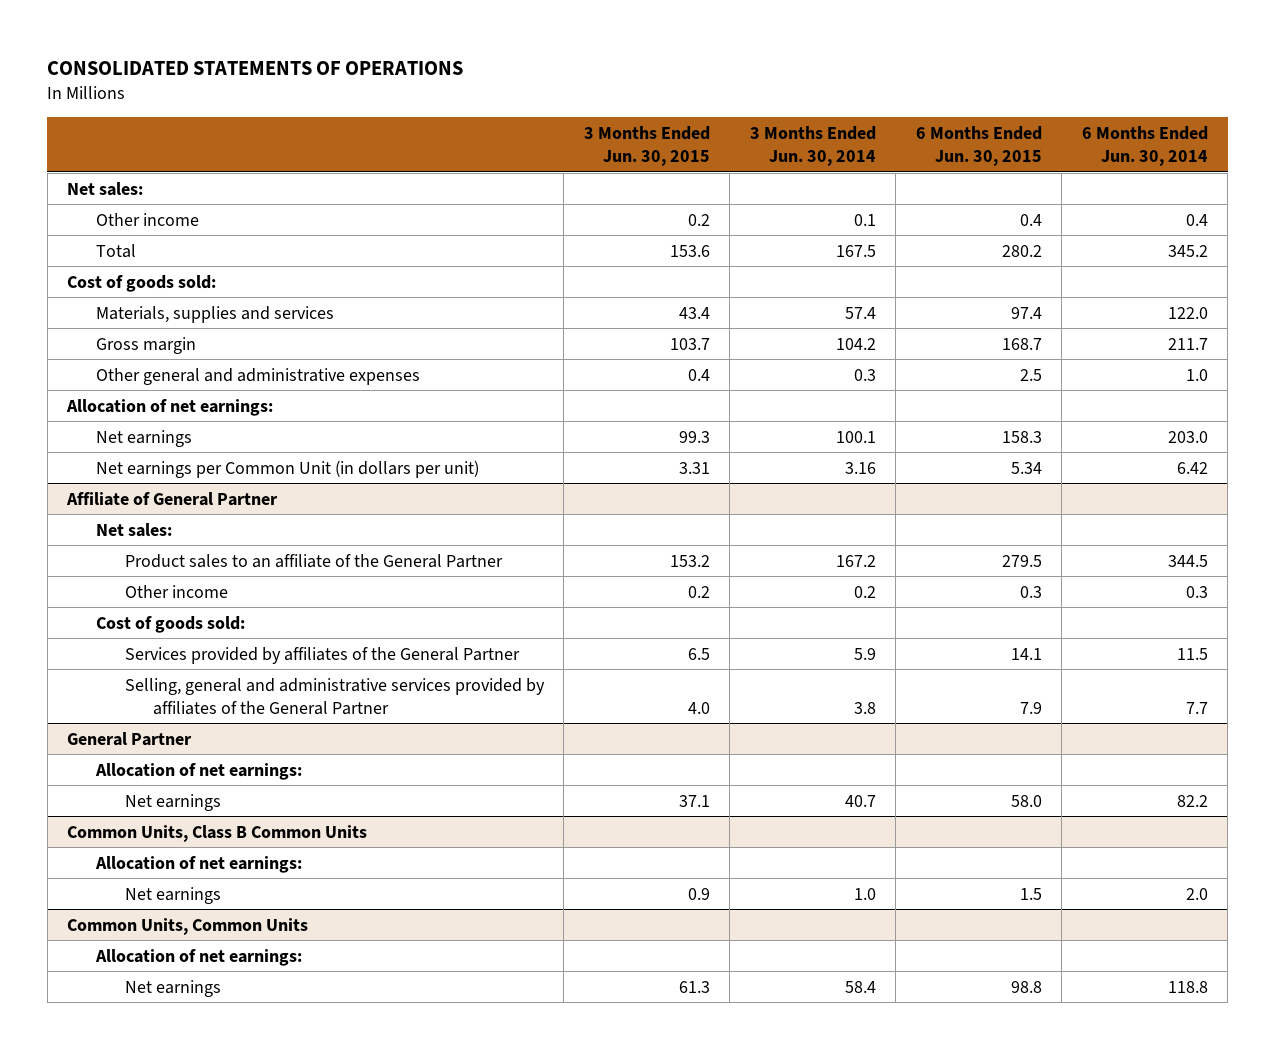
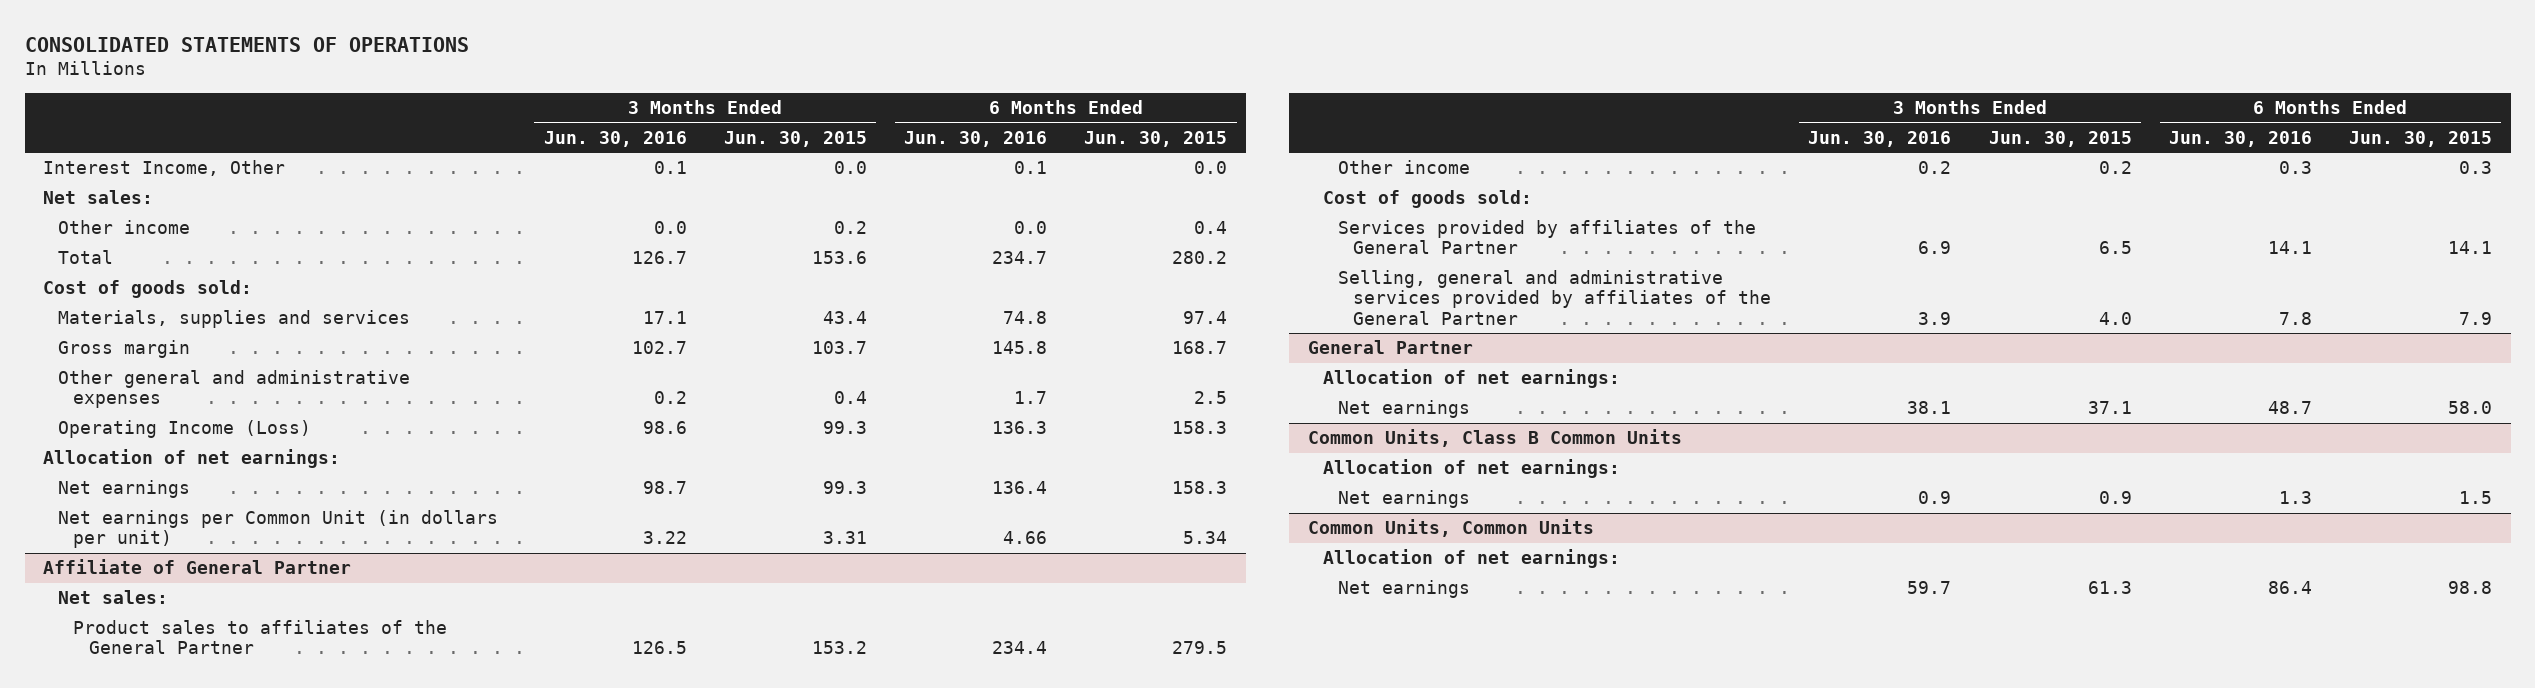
[749,125,876,166] 3 Months Ended Jun. 30, 2014 -> none
[1081,125,1208,166] 6 Months Ended Jun. 30, 2014 -> none
none -> [543,130,687,147] Jun. 30, 2016
none -> [904,130,1048,147] Jun. 30, 2016
none -> [43,160,286,177] Interest Income, Other
none -> [58,420,312,439] Operating Income (Loss)
[124,553,503,568] Product sales to an affiliate of the General Partner -> [73,620,448,655] Product sales to affiliates of the General Partner

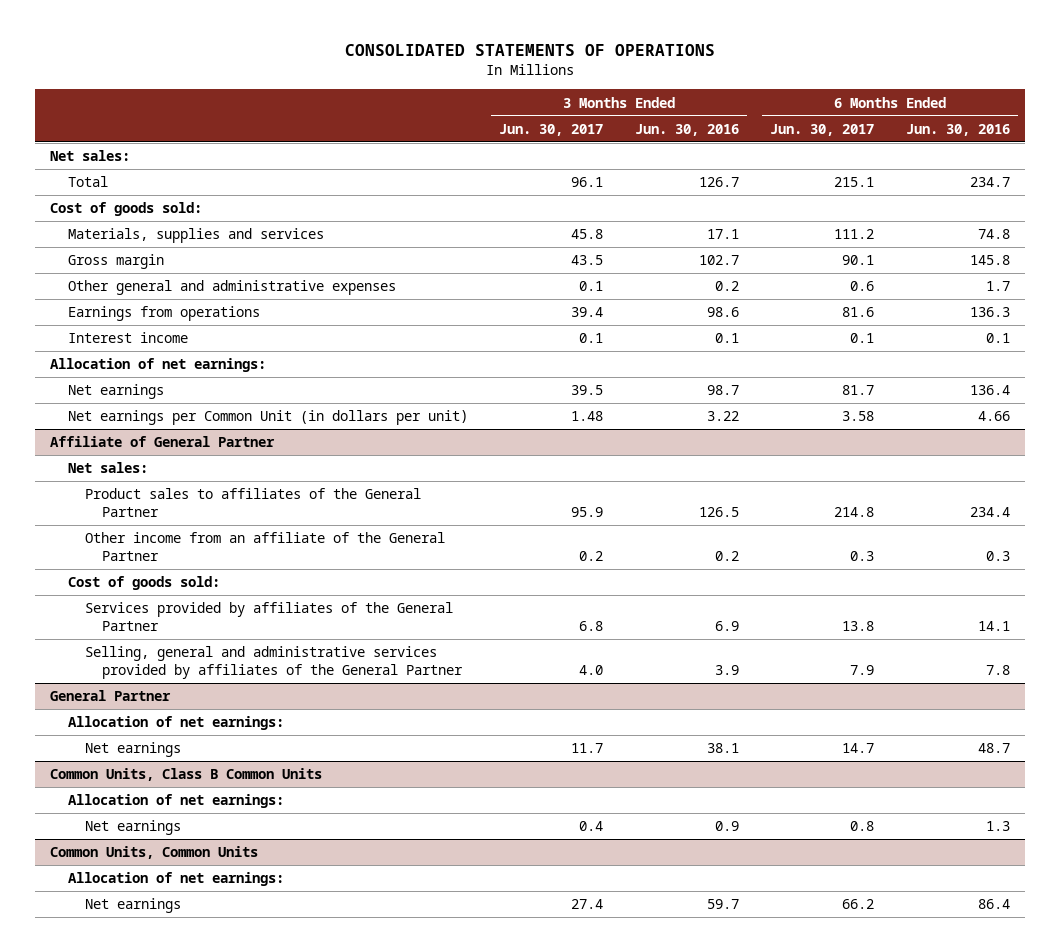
[723,130,867,147] Jun. 30, 2015 -> none
[1084,130,1228,147] Jun. 30, 2015 -> none
none -> [499,123,604,136] Jun. 30, 2017
none -> [770,123,875,136] Jun. 30, 2017
[43,160,286,177] Interest Income, Other -> none
[58,220,191,235] Other income -> none
[58,420,312,439] Operating Income (Loss) -> [67,306,260,322] Earnings from operations
none -> [67,332,188,344] Interest income
[1338,160,1471,175] Other income -> [84,532,445,562] Other income from an affiliate of the General Partner

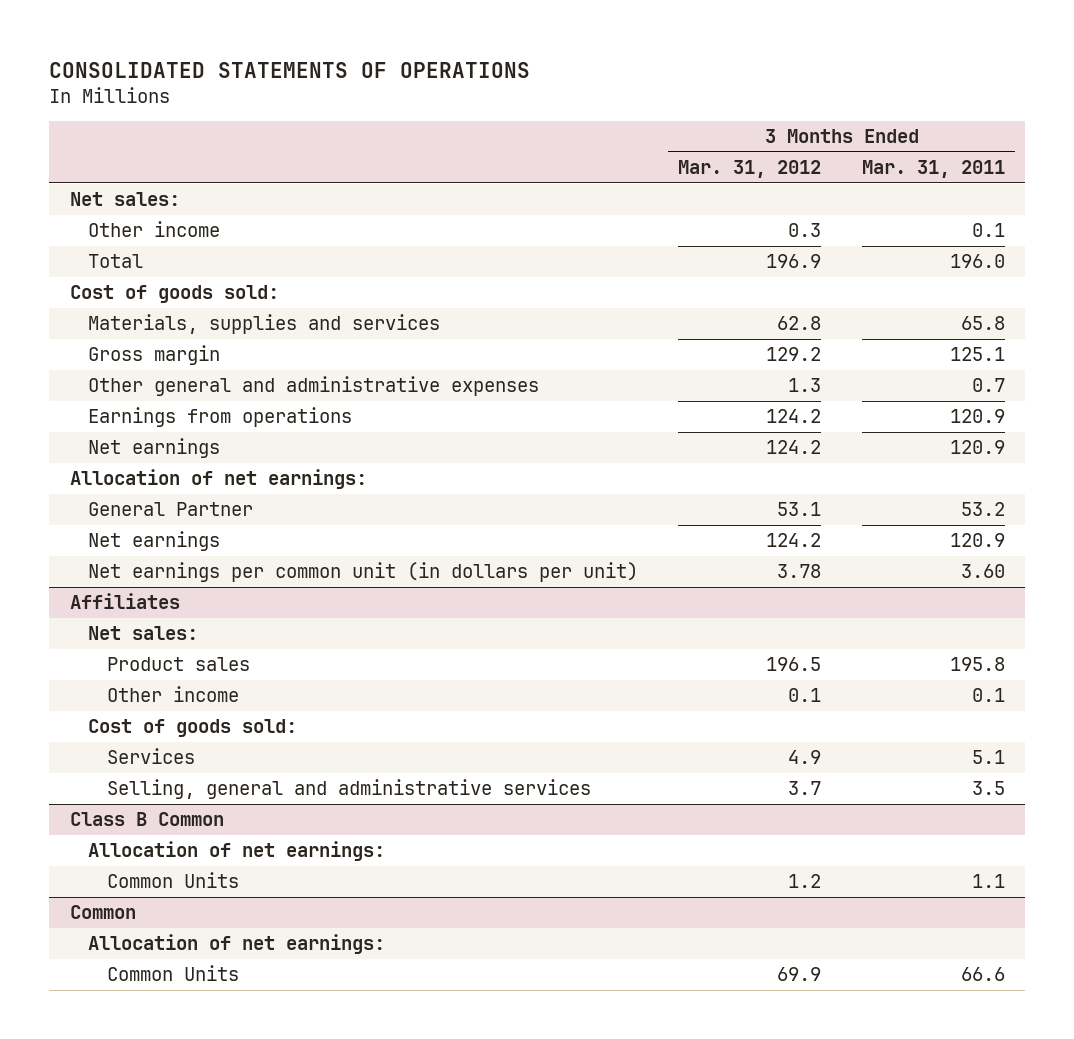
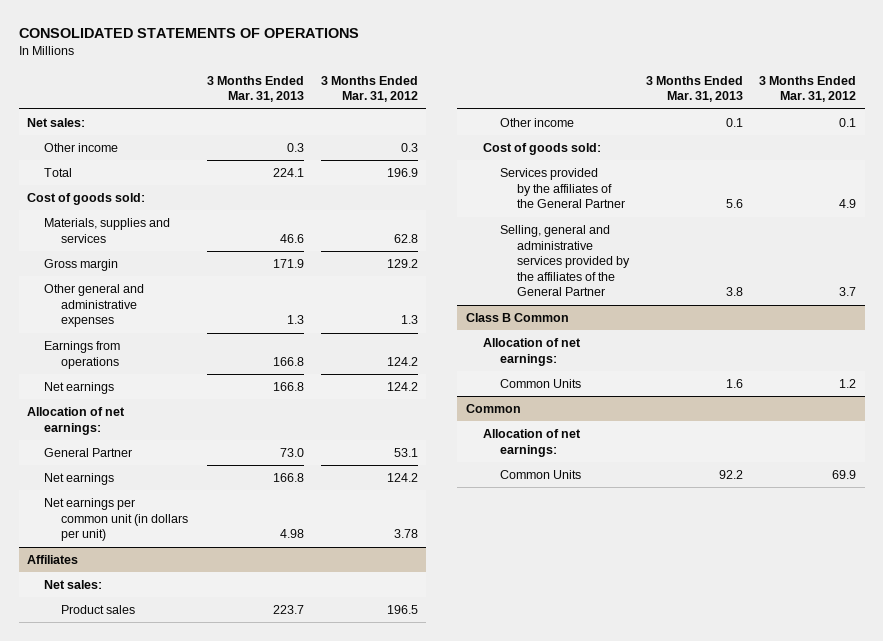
[861,159,1005,178] Mar. 31, 2011 -> none
none -> [207,75,305,103] 3 Months Ended Mar. 31, 2013
[106,748,195,765] Services -> [500,168,626,209] Services provided by the affiliates of the General Partner
[106,779,591,800] Selling, general and administrative services -> [500,225,631,297] Selling, general and administrative services provided by the affiliates of the General Partner

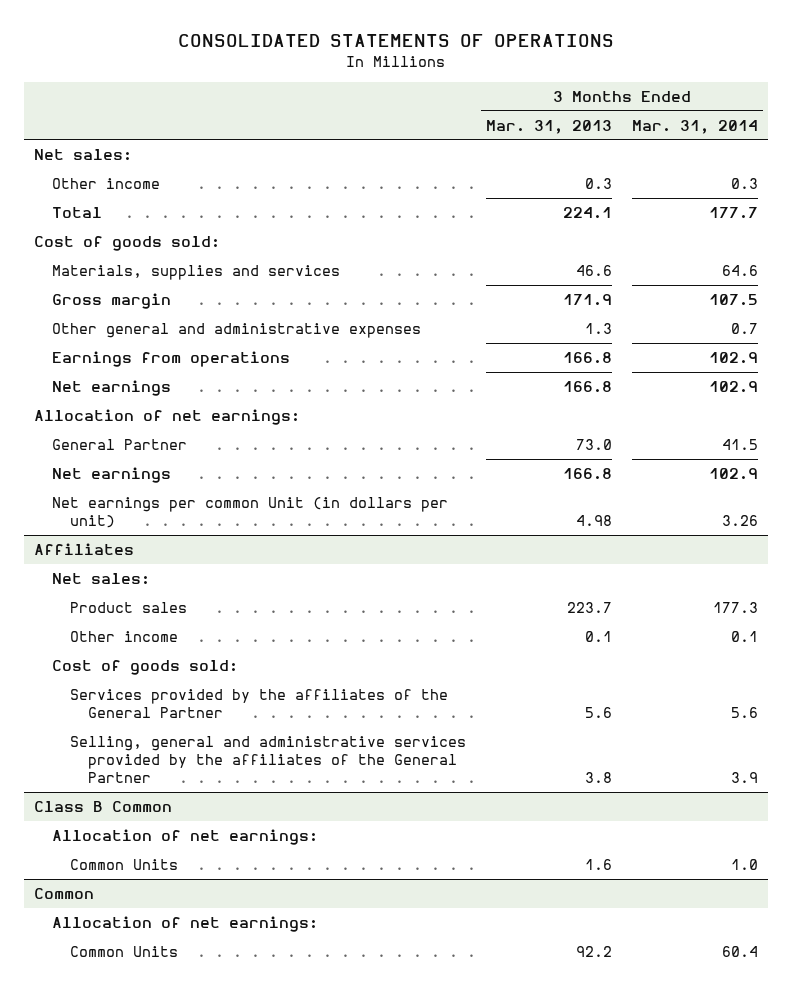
[320,75,418,103] 3 Months Ended Mar. 31, 2012 -> none
none -> [631,119,758,134] Mar. 31, 2014
[44,498,189,542] Net earnings per common unit (in dollars per unit) -> [52,497,449,528] Net earnings per common Unit (in dollars per unit)

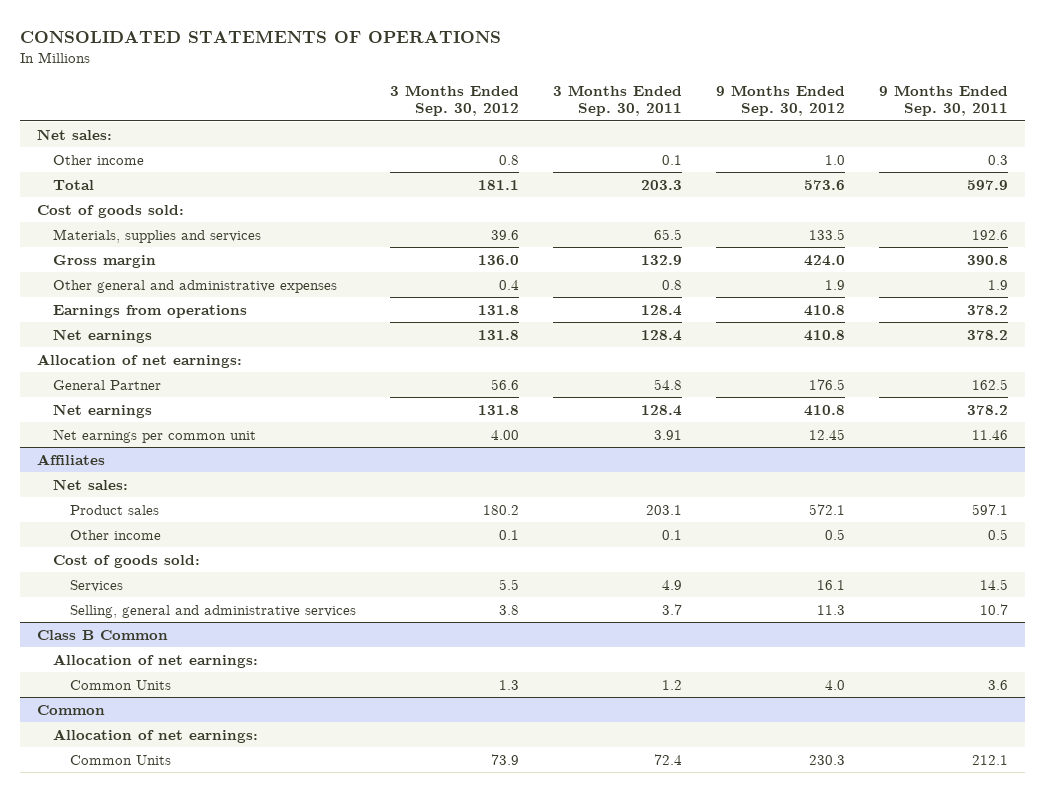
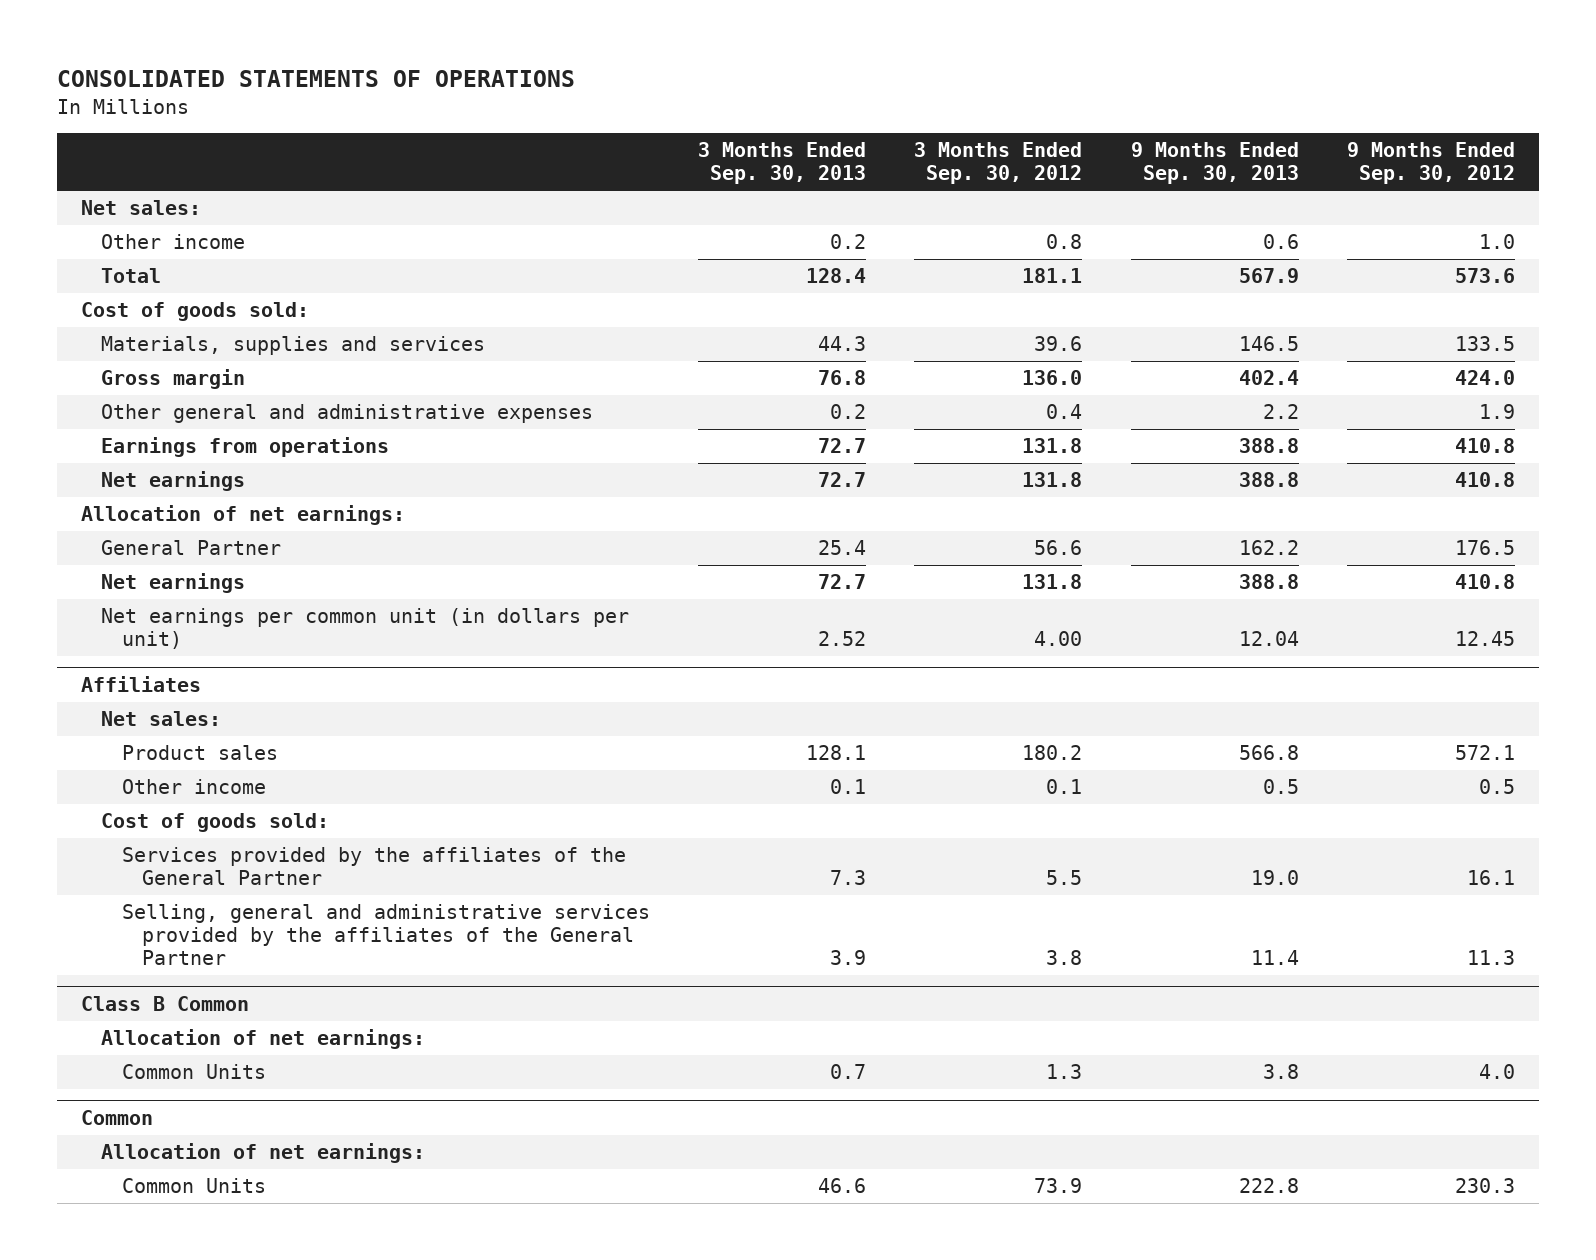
[552,84,682,117] 3 Months Ended Sep. 30, 2011 -> none
[879,84,1009,117] 9 Months Ended Sep. 30, 2011 -> none
none -> [698,142,867,185] 3 Months Ended Sep. 30, 2013
none -> [1130,142,1299,185] 9 Months Ended Sep. 30, 2013
[53,428,257,443] Net earnings per common unit -> [101,608,630,649] Net earnings per common unit (in dollars per unit)
[69,579,123,592] Services -> [121,847,626,885] Services provided by the affiliates of the General Partner
[69,604,356,618] Selling, general and administrative services -> [121,904,650,965] Selling, general and administrative services provided by the affiliates of the General Partner

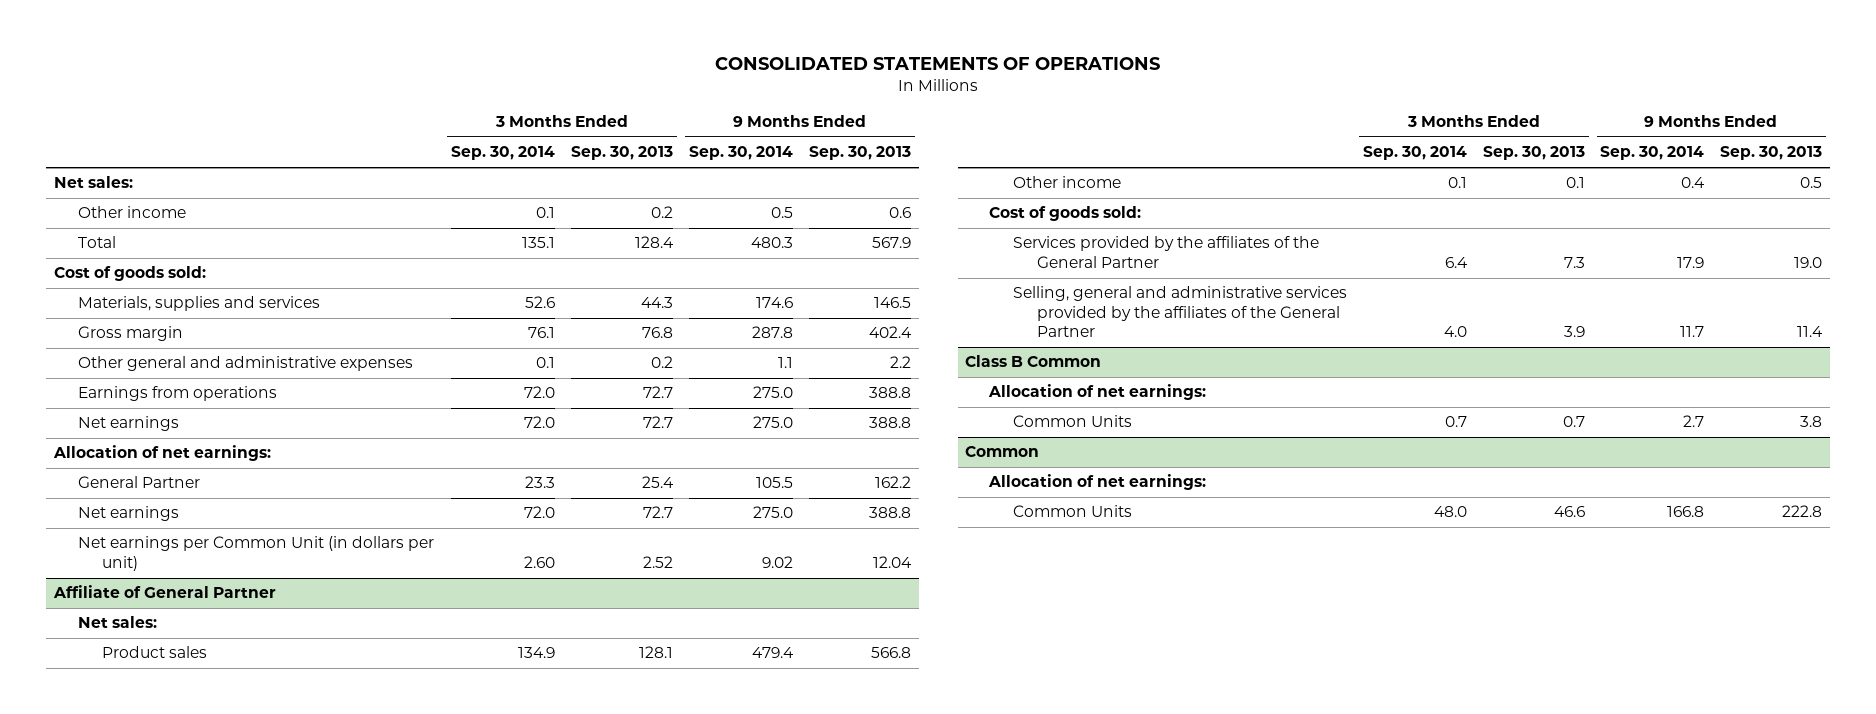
[914,142,1083,185] 3 Months Ended Sep. 30, 2012 -> none
[1346,142,1515,185] 9 Months Ended Sep. 30, 2012 -> none
none -> [451,146,556,161] Sep. 30, 2014
none -> [688,146,793,161] Sep. 30, 2014
[80,675,201,692] Affiliates -> none
[101,608,630,649] Net earnings per common unit (in dollars per unit) -> [77,536,434,571] Net earnings per Common Unit (in dollars per unit)
none -> [52,585,276,599] Affiliate of General Partner

